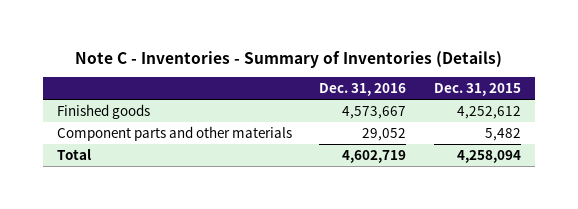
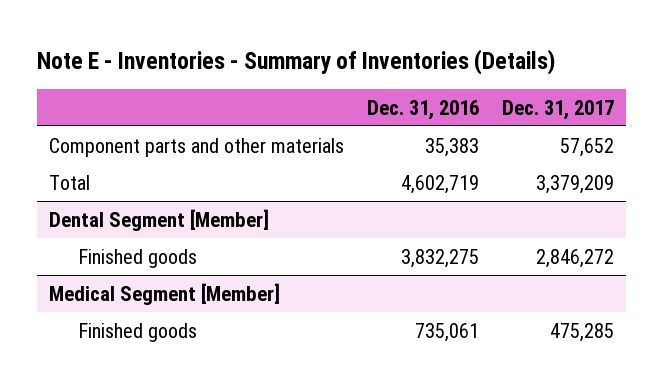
[74,50,502,68] Note C - Inventories - Summary of Inventories (Details) -> [37,48,556,75] Note E - Inventories - Summary of Inventories (Details)
[433,82,521,96] Dec. 31, 2015 -> none
none -> [502,99,615,120] Dec. 31, 2017
[56,103,150,119] Finished goods -> none
[362,127,407,141] 29,052 -> [425,137,480,157] 35,383
none -> [48,208,269,231] Dental Segment [Member]
none -> [78,248,198,268] Finished goods
none -> [48,282,280,305] Medical Segment [Member]
none -> [78,322,198,342] Finished goods

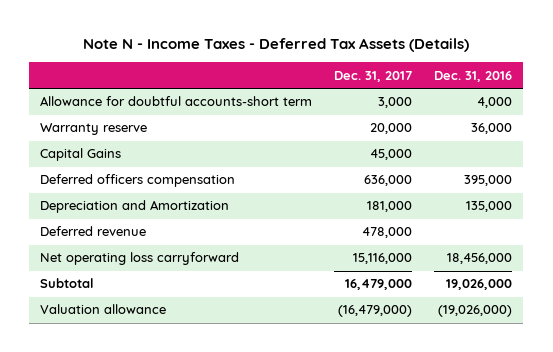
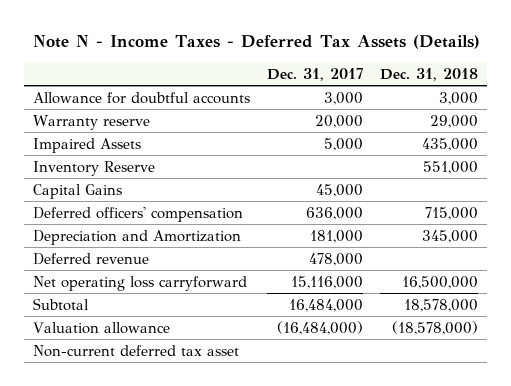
[434,70,513,82] Dec. 31, 2016 -> none
none -> [380,67,479,81] Dec. 31, 2018
[40,96,313,107] Allowance for doubtful accounts-short term -> [32,91,250,104] Allowance for doubtful accounts
none -> [32,137,141,153] Impaired Assets
none -> [32,160,155,176] Inventory Reserve
[40,174,236,188] Deferred officers compensation -> [32,206,243,222] Deferred officers' compensation
[345,279,413,291] 16,479,000 -> [289,298,364,312] 16,484,000
[338,305,413,318] (16,479,000) -> [277,320,364,335] (16,484,000)
none -> [32,344,239,357] Non-current deferred tax asset

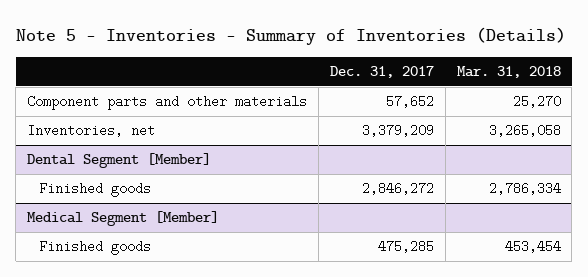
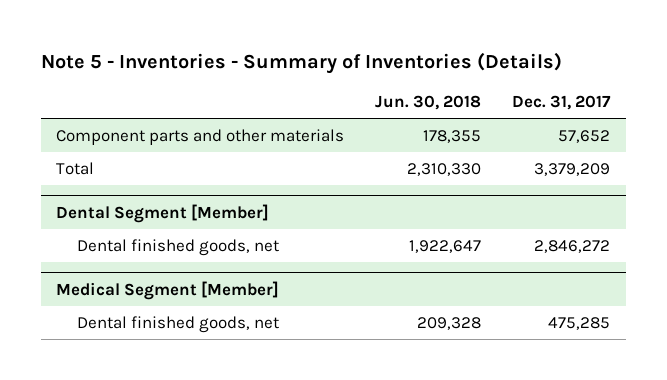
[456,66,561,79] Mar. 31, 2018 -> none
none -> [375,94,482,110] Jun. 30, 2018
[27,124,156,138] Inventories, net -> [56,162,95,176] Total
[38,182,151,198] Finished goods -> [77,239,280,257] Dental finished goods, net
[38,240,151,256] Finished goods -> [77,316,280,334] Dental finished goods, net

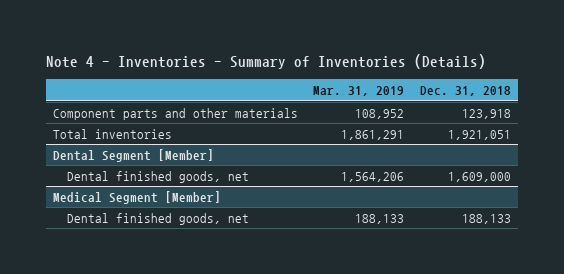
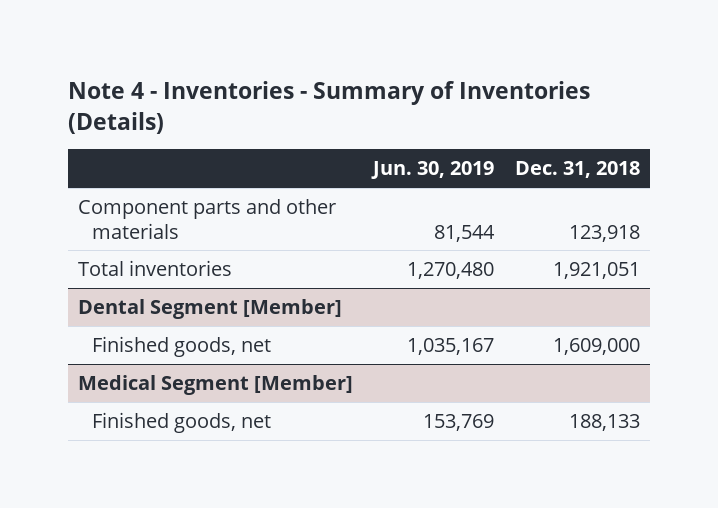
[313,86,405,97] Mar. 31, 2019 -> none
none -> [371,161,495,180] Jun. 30, 2019
[66,170,249,183] Dental finished goods, net -> [92,335,272,357] Finished goods, net
[66,212,249,225] Dental finished goods, net -> [92,411,272,433] Finished goods, net

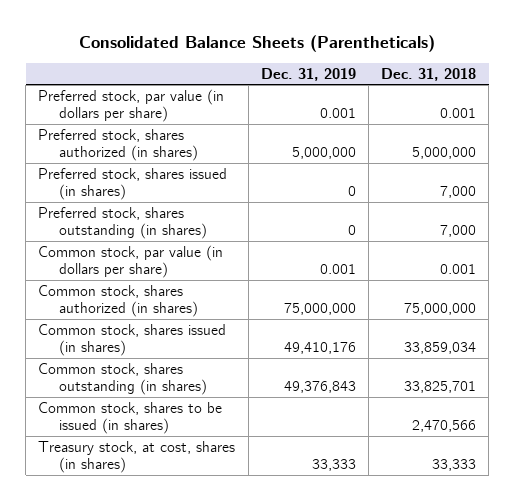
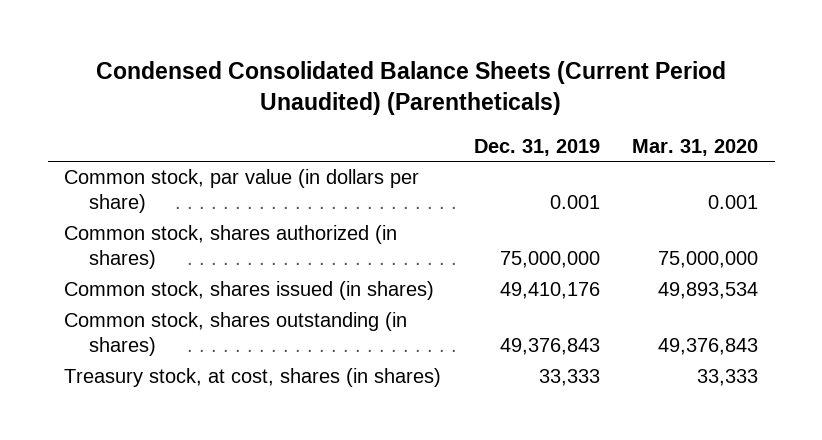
[79,35,436,53] Consolidated Balance Sheets (Parentheticals) -> [96,60,727,116] Condensed Consolidated Balance Sheets (Current Period Unaudited) (Parentheticals)
[380,67,476,81] Dec. 31, 2018 -> none
none -> [632,138,759,156] Mar. 31, 2020
[38,88,225,123] Preferred stock, par value (in dollars per share) -> none
[38,128,199,162] Preferred stock, shares authorized (in shares) -> none
[38,167,228,201] Preferred stock, shares issued (in shares) -> none
[38,206,208,240] Preferred stock, shares outstanding (in shares) -> none
[38,401,223,435] Common stock, shares to be issued (in shares) -> none

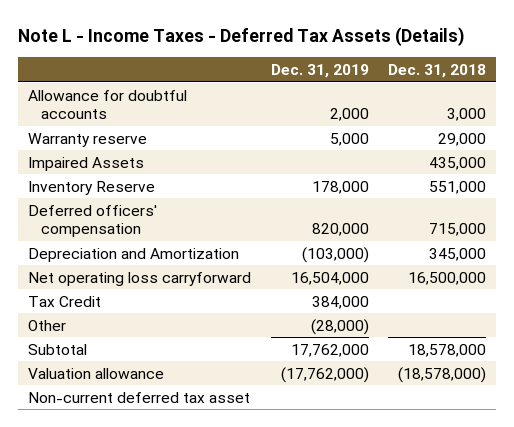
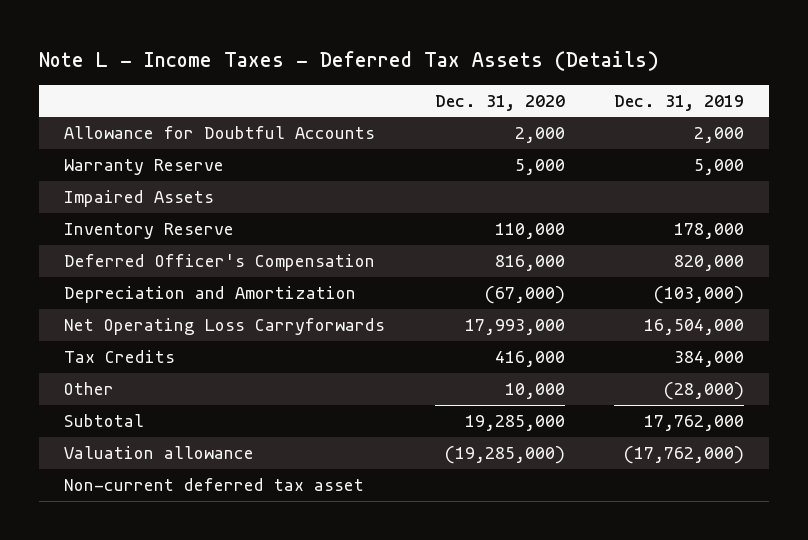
[388,64,487,79] Dec. 31, 2018 -> none
none -> [434,94,565,111] Dec. 31, 2020
[28,89,188,120] Allowance for doubtful accounts -> [63,125,375,139] Allowance for Doubtful Accounts
[28,132,148,147] Warranty reserve -> [63,158,224,175] Warranty Reserve
[28,204,158,238] Deferred officers' compensation -> [63,253,375,271] Deferred Officer's Compensation
[28,271,252,286] Net operating loss carryforward -> [63,317,385,335] Net Operating Loss Carryforwards
[28,295,102,307] Tax Credit -> [63,349,175,363] Tax Credits

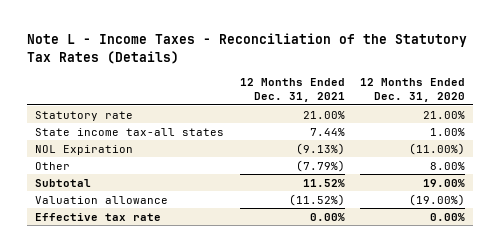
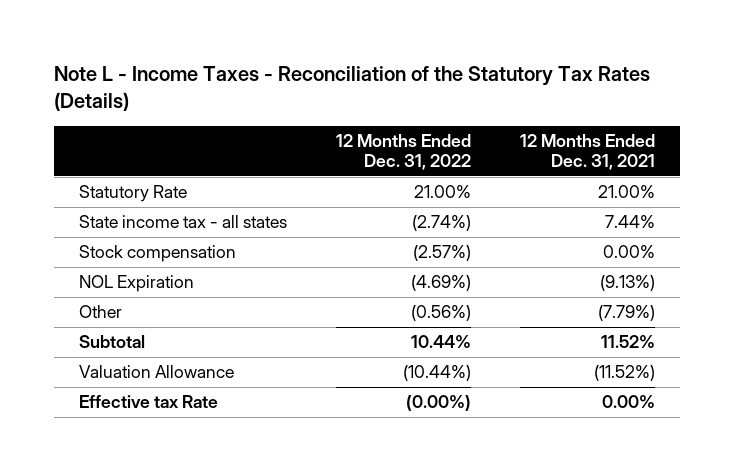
[360,77,466,102] 12 Months Ended Dec. 31, 2020 -> none
none -> [336,134,472,171] 12 Months Ended Dec. 31, 2022
[34,110,133,121] Statutory rate -> [78,185,187,203] Statutory Rate
[34,127,224,136] State income tax-all states -> [78,215,287,229] State income tax - all states
none -> [78,245,236,263] Stock compensation
[34,195,168,204] Valuation allowance -> [78,365,234,379] Valuation Allowance
[34,212,161,221] Effective tax rate -> [78,395,218,409] Effective tax Rate

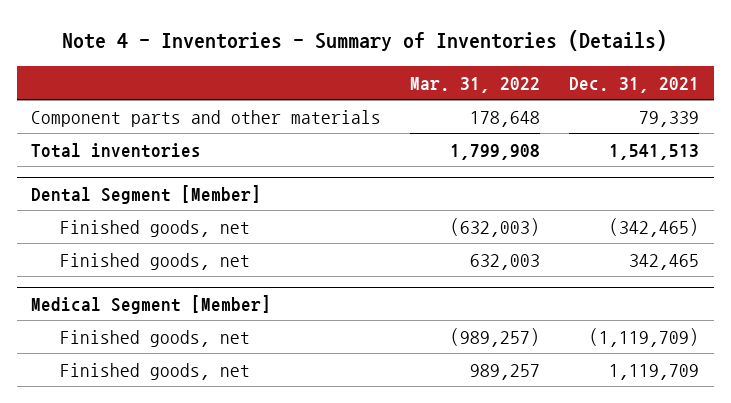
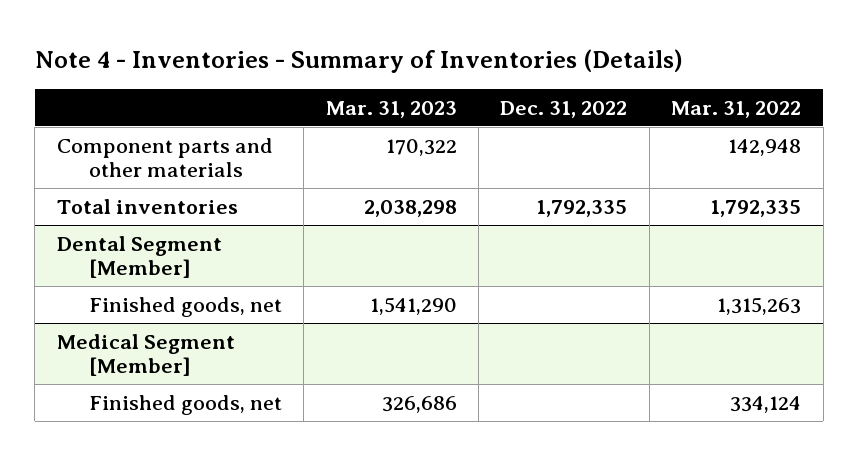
[569,76,700,93] Dec. 31, 2021 -> none
none -> [325,100,457,118] Mar. 31, 2023
none -> [500,100,628,118] Dec. 31, 2022
[470,110,541,127] 178,648 -> [728,138,802,156] 142,948
[450,143,541,160] 1,799,908 -> [710,199,802,217] 1,792,335
[60,252,251,270] Finished goods, net -> none
[450,217,541,237] (632,003) -> [717,296,802,315] 1,315,263
[60,362,251,380] Finished goods, net -> none
[450,327,541,347] (989,257) -> [730,395,802,413] 334,124

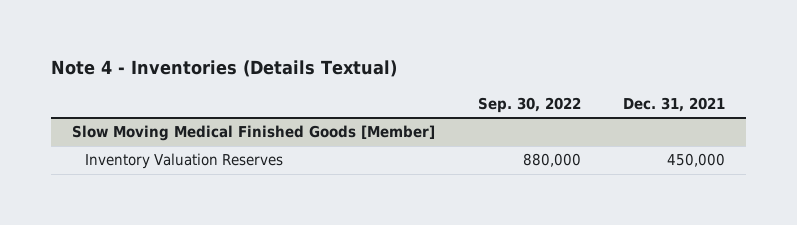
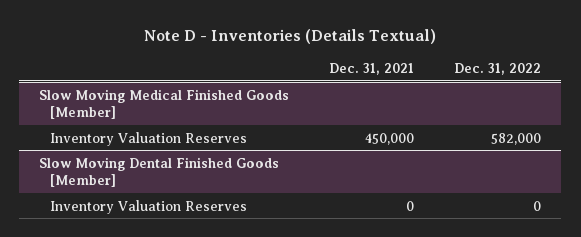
[50,60,397,78] Note 4 - Inventories (Details Textual) -> [144,29,437,45] Note D - Inventories (Details Textual)
[477,96,581,113] Sep. 30, 2022 -> none
none -> [454,62,542,75] Dec. 31, 2022
none -> [39,156,280,188] Slow Moving Dental Finished Goods [Member]
none -> [49,199,247,214] Inventory Valuation Reserves

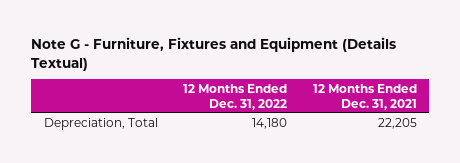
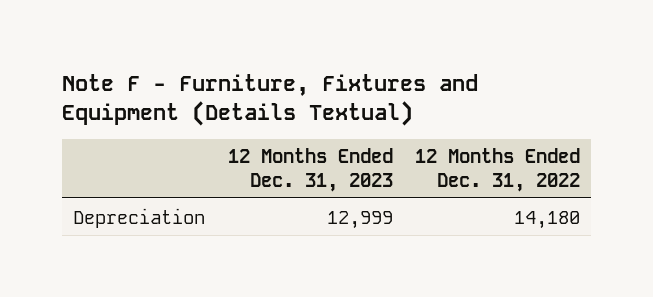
[31,37,397,71] Note G - Furniture, Fixtures and Equipment (Details Textual) -> [61,73,478,126] Note F - Furniture, Fixtures and Equipment (Details Textual)
[312,83,417,110] 12 Months Ended Dec. 31, 2021 -> none
none -> [227,148,393,192] 12 Months Ended Dec. 31, 2023
[43,118,158,131] Depreciation, Total -> [72,207,205,228] Depreciation

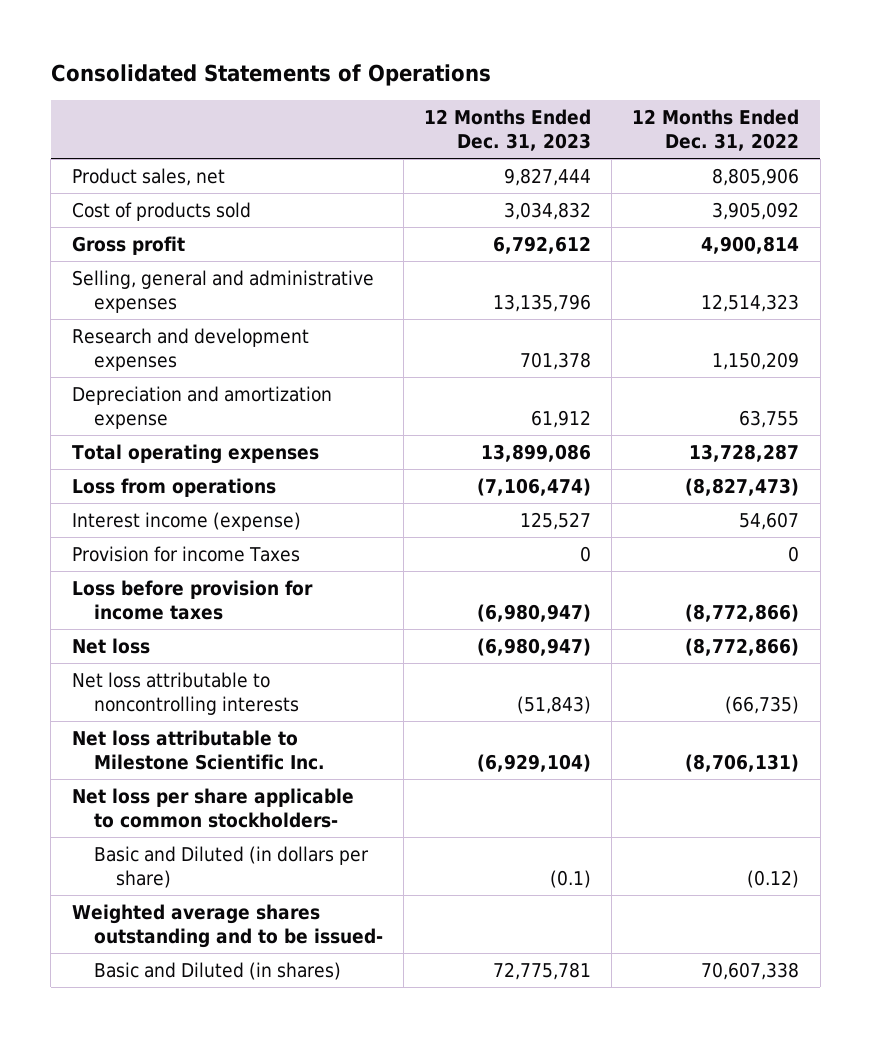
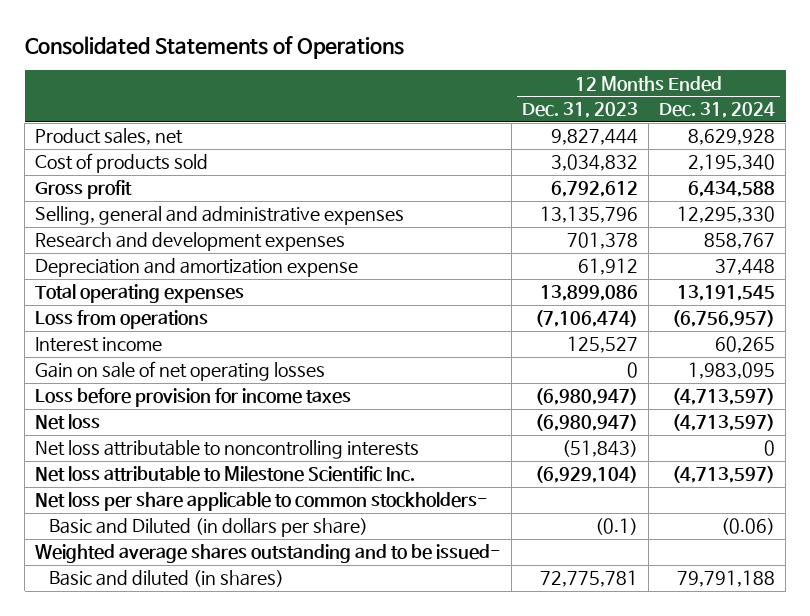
[632,108,800,152] 12 Months Ended Dec. 31, 2022 -> none
none -> [659,102,776,119] Dec. 31, 2024
[71,546,300,563] Provision for income Taxes -> none
[71,512,301,532] Interest income (expense) -> [35,337,163,353] Interest income
none -> [35,361,326,382] Gain on sale of net operating losses
[93,962,341,981] Basic and Diluted (in shares) -> [48,570,284,588] Basic and diluted (in shares)

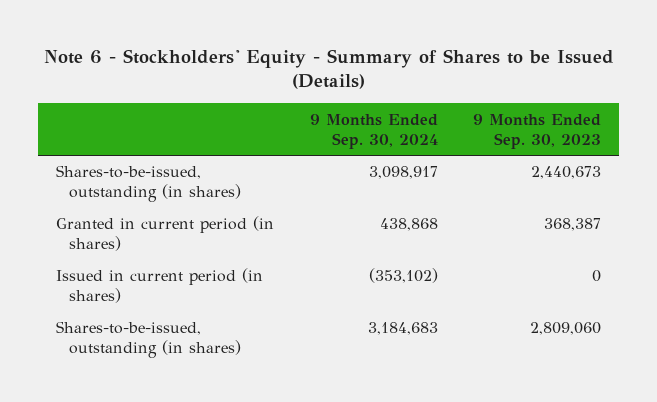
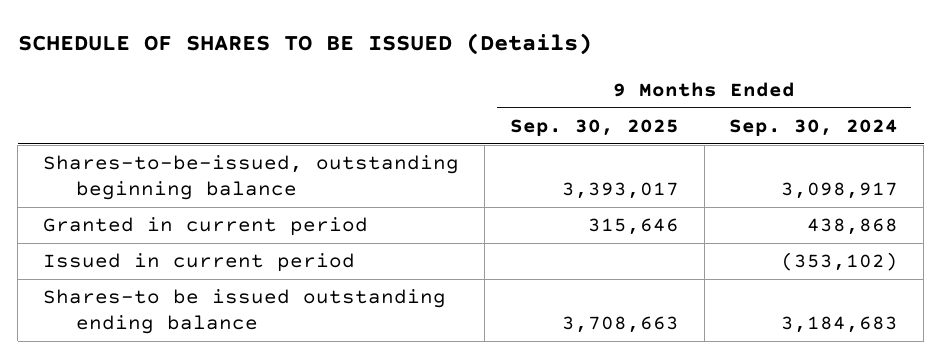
[43,48,614,90] Note 6 - Stockholders' Equity - Summary of Shares to be Issued (Details) -> [17,33,592,56] SCHEDULE OF SHARES TO BE ISSUED (Details)
[473,113,602,149] 9 Months Ended Sep. 30, 2023 -> none
none -> [509,118,679,136] Sep. 30, 2025
[55,165,241,203] Shares-to-be-issued, outstanding (in shares) -> [43,155,460,200] Shares-to-be-issued, outstanding beginning balance
[55,216,274,252] Granted in current period (in shares) -> [43,217,369,237] Granted in current period
[55,268,263,304] Issued in current period (in shares) -> [43,253,356,273] Issued in current period
[55,321,241,359] Shares-to-be-issued, outstanding (in shares) -> [43,289,447,334] Shares-to be issued outstanding ending balance

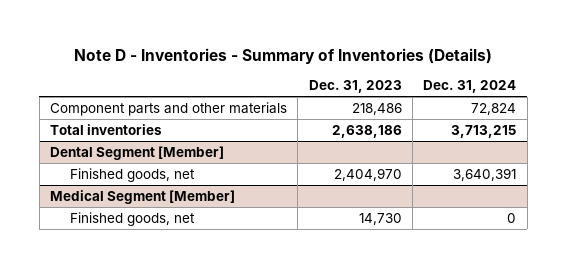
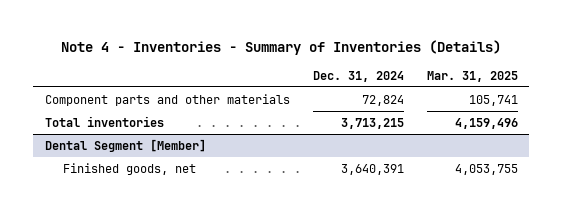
[74,47,493,64] Note D - Inventories - Summary of Inventories (Details) -> [61,39,502,55] Note 4 - Inventories - Summary of Inventories (Details)
[308,80,402,94] Dec. 31, 2023 -> none
none -> [426,70,518,82] Mar. 31, 2025
[50,190,236,205] Medical Segment [Member] -> none
[69,212,195,227] Finished goods, net -> none

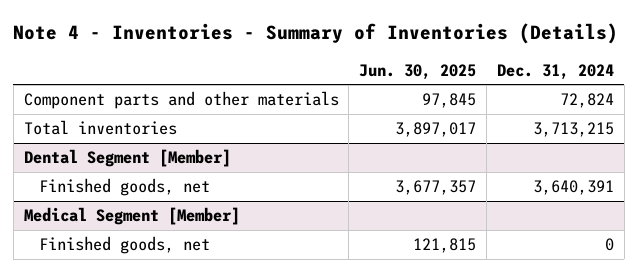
[426,70,518,82] Mar. 31, 2025 -> none
none -> [359,63,477,80] Jun. 30, 2025
none -> [23,207,240,226] Medical Segment [Member]
none -> [39,236,211,255] Finished goods, net

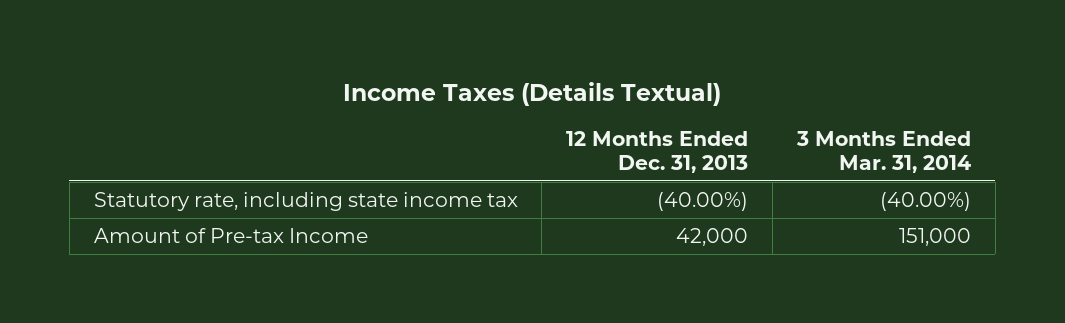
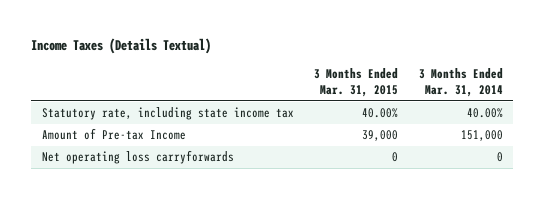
[566,131,749,174] 12 Months Ended Dec. 31, 2013 -> none
none -> [314,68,399,97] 3 Months Ended Mar. 31, 2015
[879,191,971,211] (40.00%) -> [467,108,504,119] 40.00%
none -> [41,150,234,165] Net operating loss carryforwards

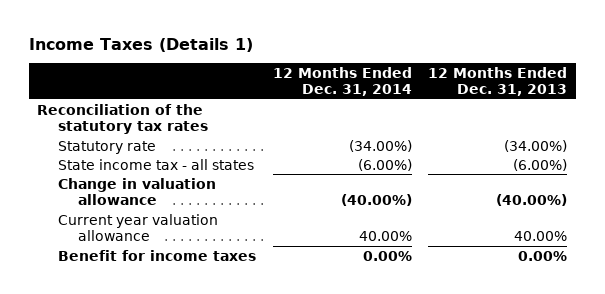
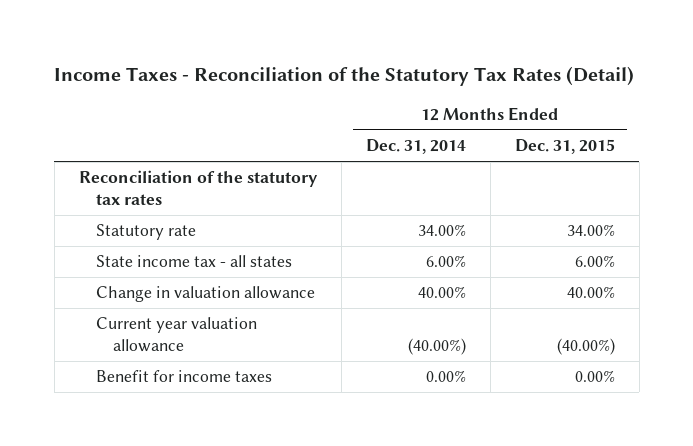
[29,37,254,52] Income Taxes (Details 1) -> [54,66,635,87] Income Taxes - Reconciliation of the Statutory Tax Rates (Detail)
[428,66,568,96] 12 Months Ended Dec. 31, 2013 -> none
none -> [514,139,615,155] Dec. 31, 2015
[348,139,412,152] (34.00%) -> [417,224,466,237] 34.00%
[357,158,412,171] (6.00%) -> [425,255,466,268] 6.00%
[340,193,412,206] (40.00%) -> [417,286,466,299] 40.00%
[358,230,412,241] 40.00% -> [407,337,466,355] (40.00%)

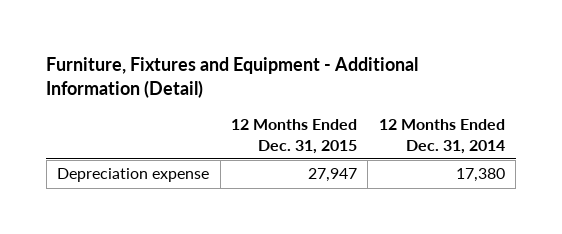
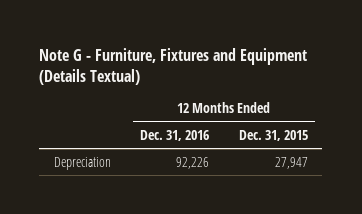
[46,56,419,99] Furniture, Fixtures and Equipment - Additional Information (Detail) -> [39,47,308,85] Note G - Furniture, Fixtures and Equipment (Details Textual)
[378,119,505,154] 12 Months Ended Dec. 31, 2014 -> none
none -> [140,129,210,141] Dec. 31, 2016
[57,168,210,183] Depreciation expense -> [54,157,112,171] Depreciation

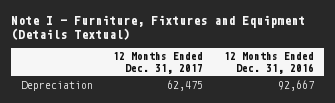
[39,47,308,85] Note G - Furniture, Fixtures and Equipment (Details Textual) -> [10,15,305,41] Note I - Furniture, Fixtures and Equipment (Details Textual)
[238,129,308,141] Dec. 31, 2015 -> none
none -> [113,52,204,75] 12 Months Ended Dec. 31, 2017
[176,157,210,170] 92,226 -> [277,79,314,91] 92,667

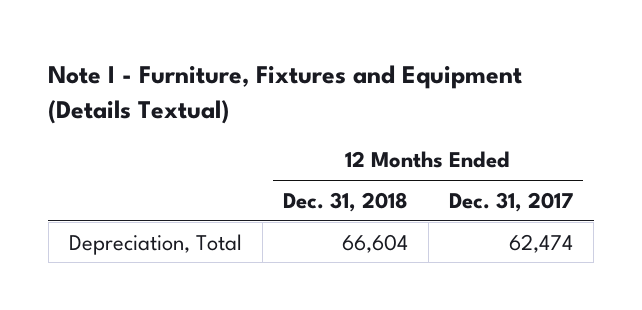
[223,52,314,75] 12 Months Ended Dec. 31, 2016 -> none
none -> [283,191,409,212] Dec. 31, 2018
[21,80,94,91] Depreciation -> [68,233,242,255] Depreciation, Total
[167,79,204,91] 62,475 -> [509,233,574,253] 62,474

